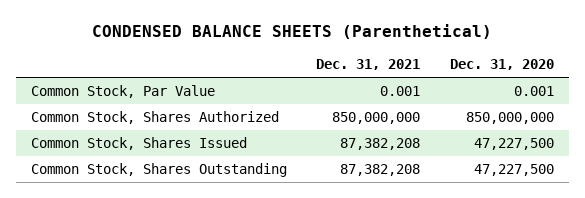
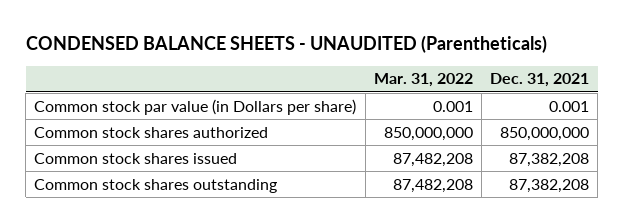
[92,24,493,40] CONDENSED BALANCE SHEETS (Parenthetical) -> [25,35,547,54] CONDENSED BALANCE SHEETS - UNAUDITED (Parentheticals)
[450,59,555,71] Dec. 31, 2020 -> none
none -> [373,73,473,88] Mar. 31, 2022
[30,85,215,99] Common Stock, Par Value -> [34,98,357,115] Common stock par value (in Dollars per share)
[30,111,279,125] Common Stock, Shares Authorized -> [34,126,269,138] Common stock shares authorized
[30,137,247,151] Common Stock, Shares Issued -> [34,152,238,164] Common stock shares issued
[30,163,287,178] Common Stock, Shares Outstanding -> [34,178,278,193] Common stock shares outstanding

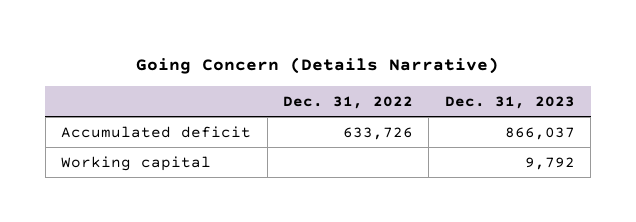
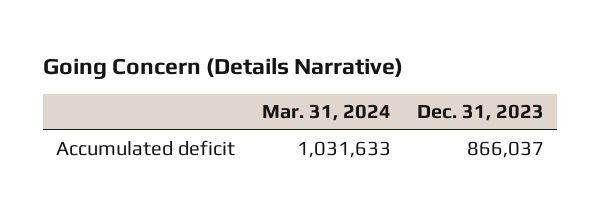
[282,95,413,109] Dec. 31, 2022 -> none
none -> [261,104,391,122] Mar. 31, 2024
[61,155,212,171] Working capital -> none

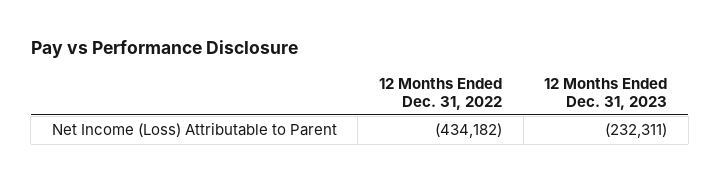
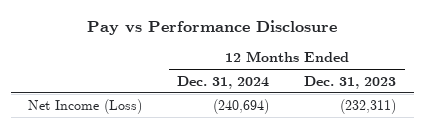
[379,77,503,110] 12 Months Ended Dec. 31, 2022 -> none
none -> [177,75,270,89] Dec. 31, 2024
[51,122,337,138] Net Income (Loss) Attributable to Parent -> [28,99,143,115] Net Income (Loss)

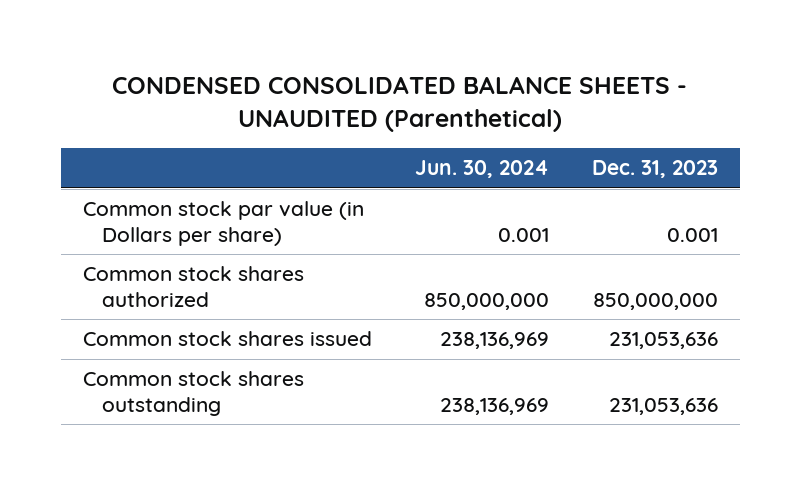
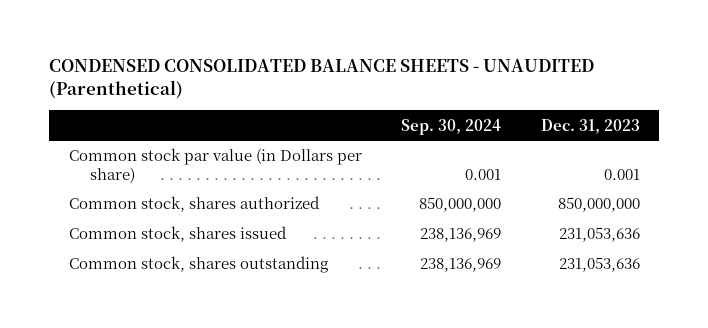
[414,160,549,179] Jun. 30, 2024 -> none
none -> [401,118,502,135] Sep. 30, 2024
[82,266,304,307] Common stock shares authorized -> [68,196,320,213] Common stock, shares authorized
[82,331,372,347] Common stock shares issued -> [68,226,287,243] Common stock, shares issued
[82,371,304,416] Common stock shares outstanding -> [68,256,329,274] Common stock, shares outstanding

